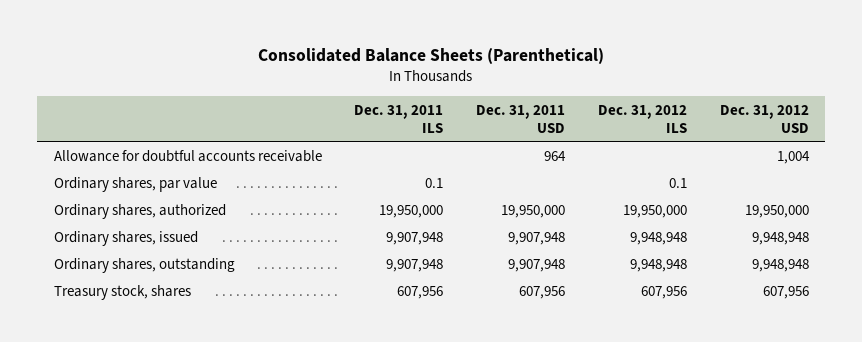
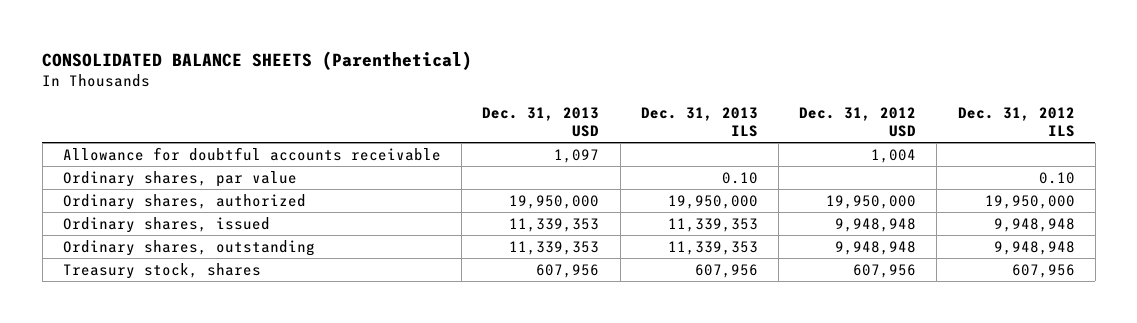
[258,47,605,64] Consolidated Balance Sheets (Parenthetical) -> [42,50,473,70] CONSOLIDATED BALANCE SHEETS (Parenthetical)
[354,104,444,134] Dec. 31, 2011 ILS -> none
[476,104,566,134] Dec. 31, 2011 USD -> none
none -> [482,106,600,138] Dec. 31, 2013 USD
none -> [640,106,758,138] Dec. 31, 2013 ILS
[668,178,687,189] 0.1 -> [1038,171,1075,184] 0.10

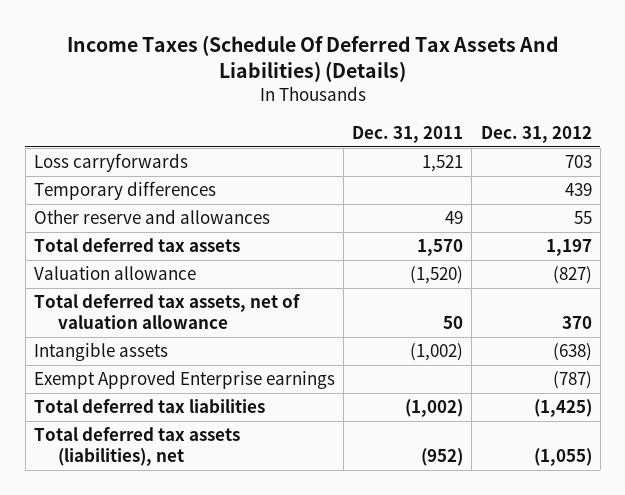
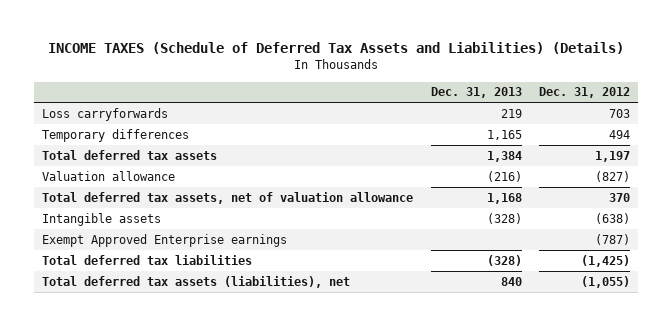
[66,34,559,83] Income Taxes (Schedule Of Deferred Tax Assets And Liabilities) (Details) -> [48,41,625,54] INCOME TAXES (Schedule of Deferred Tax Assets and Liabilities) (Details)
[352,125,464,143] Dec. 31, 2011 -> none
none -> [430,87,522,99] Dec. 31, 2013
[33,209,270,225] Other reserve and allowances -> none
[564,183,592,197] 439 -> [608,129,630,139] 494

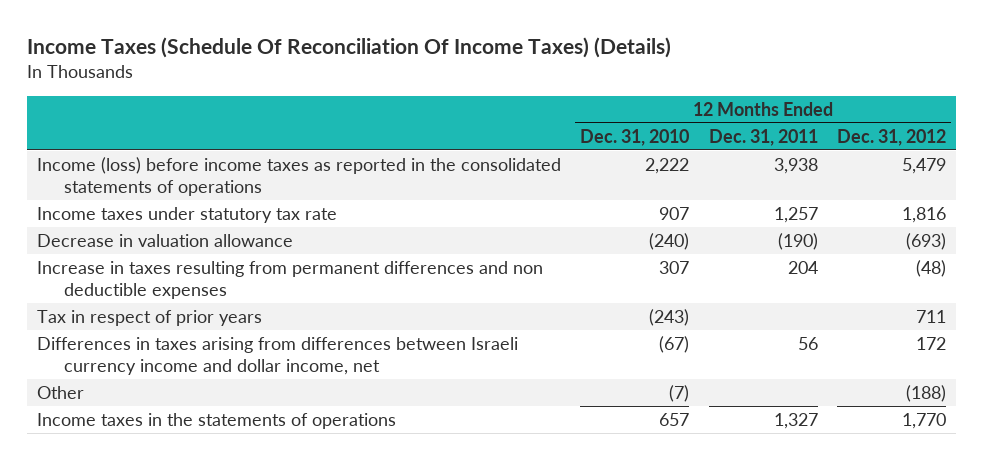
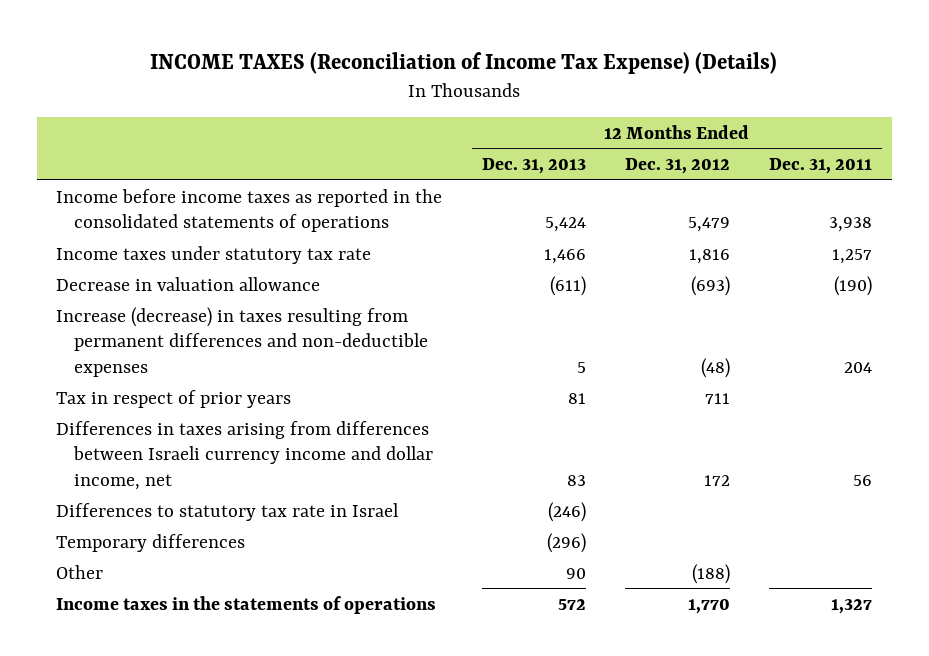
[26,37,671,59] Income Taxes (Schedule Of Reconciliation Of Income Taxes) (Details) -> [150,51,778,74] INCOME TAXES (Reconciliation of Income Tax Expense) (Details)
[580,128,690,146] Dec. 31, 2010 -> none
none -> [481,158,586,175] Dec. 31, 2013
[36,156,561,196] Income (loss) before income taxes as reported in the consolidated statements of operations -> [56,188,443,233] Income before income taxes as reported in the consolidated statements of operations
[36,260,543,299] Increase in taxes resulting from permanent differences and non deductible expenses -> [56,306,428,377] Increase (decrease) in taxes resulting from permanent differences and non-deductible expenses
none -> [56,502,400,521] Differences to statutory tax rate in Israel
none -> [56,533,246,552] Temporary differences

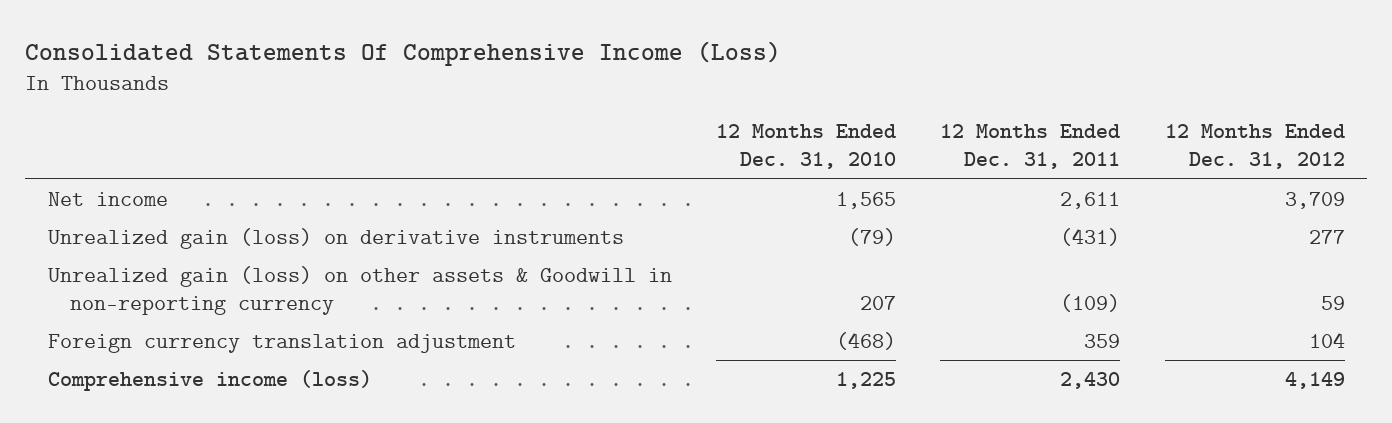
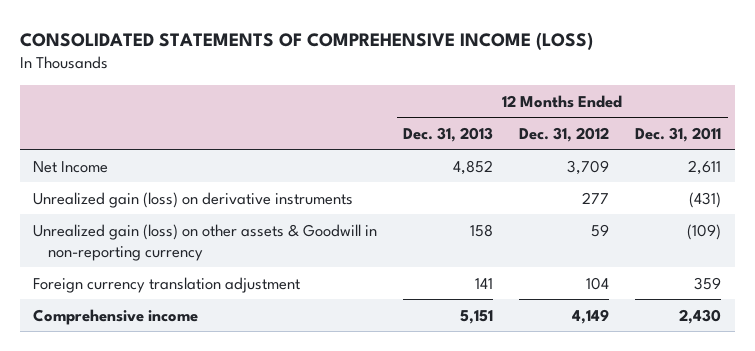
[25,40,782,66] Consolidated Statements Of Comprehensive Income (Loss) -> [20,31,594,50] CONSOLIDATED STATEMENTS OF COMPREHENSIVE INCOME (LOSS)
[715,124,896,170] 12 Months Ended Dec. 31, 2010 -> none
none -> [403,126,494,142] Dec. 31, 2013
[47,191,168,206] Net income -> [33,160,109,173] Net Income
[47,369,372,391] Comprehensive income (loss) -> [33,308,199,325] Comprehensive income

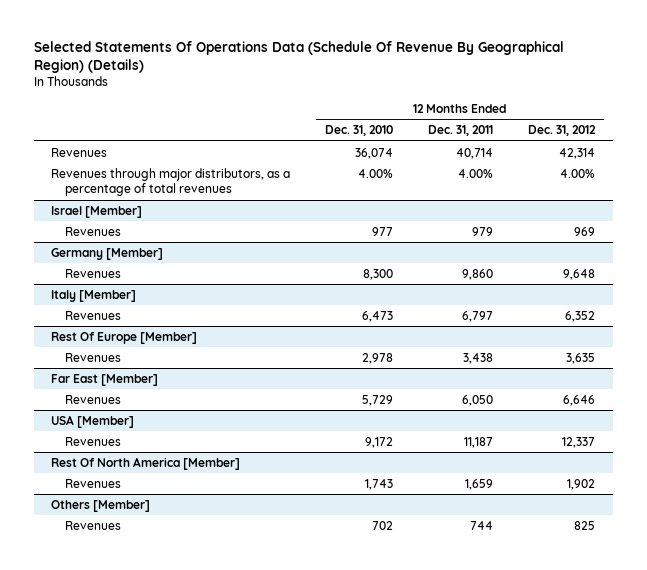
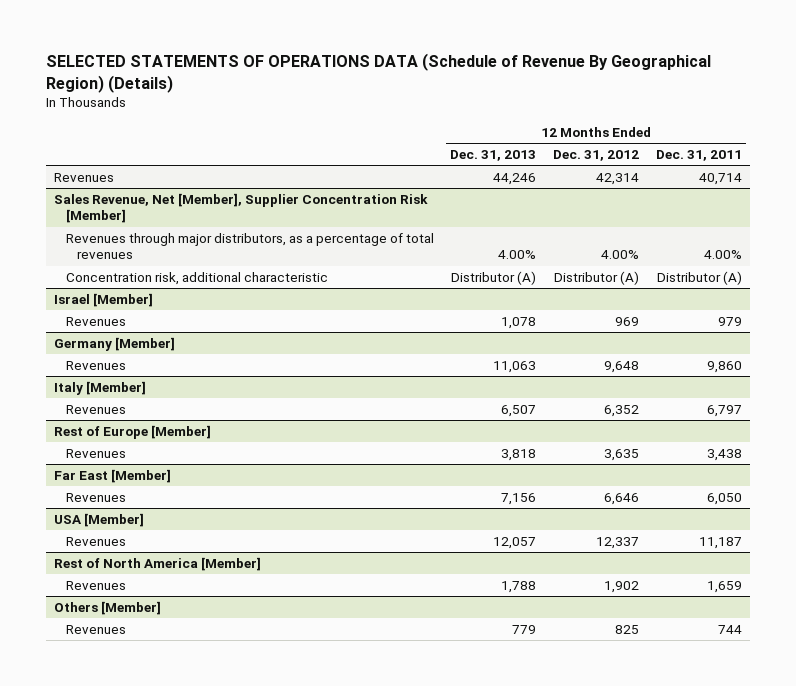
[33,40,564,74] Selected Statements Of Operations Data (Schedule Of Revenue By Geographical Region) (Details) -> [45,53,711,93] SELECTED STATEMENTS OF OPERATIONS DATA (Schedule of Revenue By Geographical Region) (Details)
[325,125,394,137] Dec. 31, 2010 -> none
none -> [450,150,537,162] Dec. 31, 2013
none -> [54,193,429,224] Sales Revenue, Net [Member], Supplier Concentration Risk [Member]
none -> [65,272,328,286] Concentration risk, additional characteristic
[51,331,198,344] Rest Of Europe [Member] -> [54,425,212,440] Rest of Europe [Member]
[51,456,241,470] Rest Of North America [Member] -> [54,557,262,572] Rest of North America [Member]

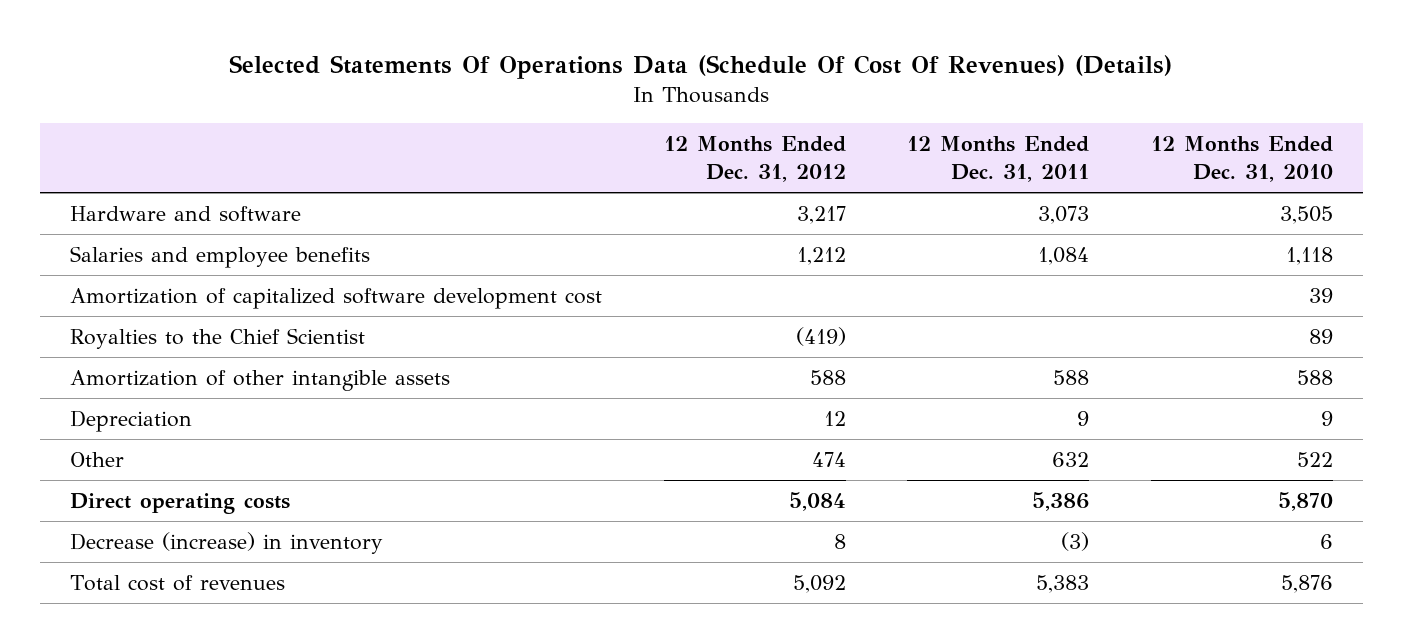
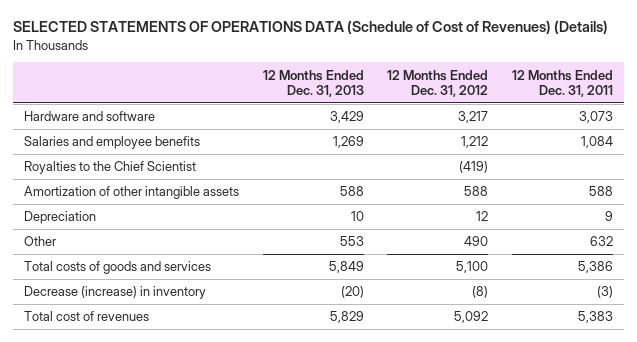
[229,54,1173,79] Selected Statements Of Operations Data (Schedule Of Cost Of Revenues) (Details) -> [12,20,608,35] SELECTED STATEMENTS OF OPERATIONS DATA (Schedule of Cost of Revenues) (Details)
[1150,136,1333,182] 12 Months Ended Dec. 31, 2010 -> none
none -> [262,69,364,97] 12 Months Ended Dec. 31, 2013
[70,287,603,309] Amortization of capitalized software development cost -> none
[70,492,291,514] Direct operating costs -> none
[811,451,846,467] 474 -> [464,236,489,247] 490
none -> [24,261,212,275] Total costs of goods and services
[833,533,846,549] 8 -> [472,286,489,299] (8)

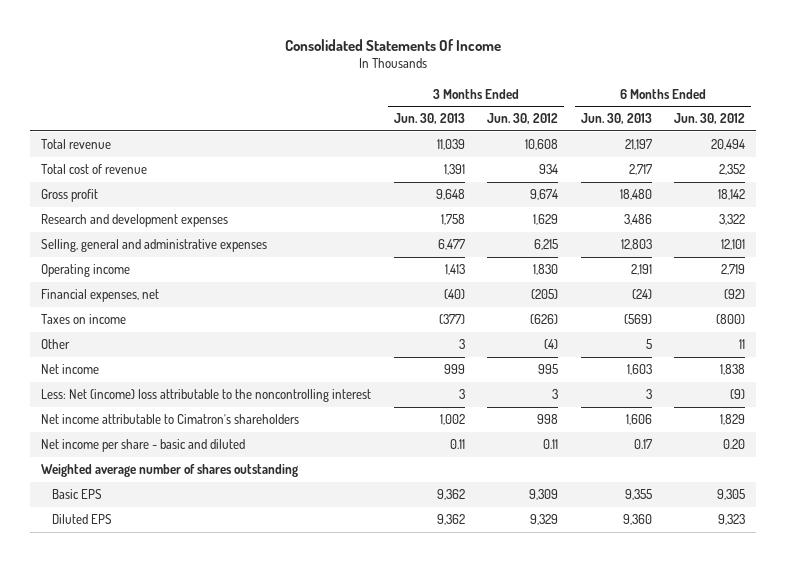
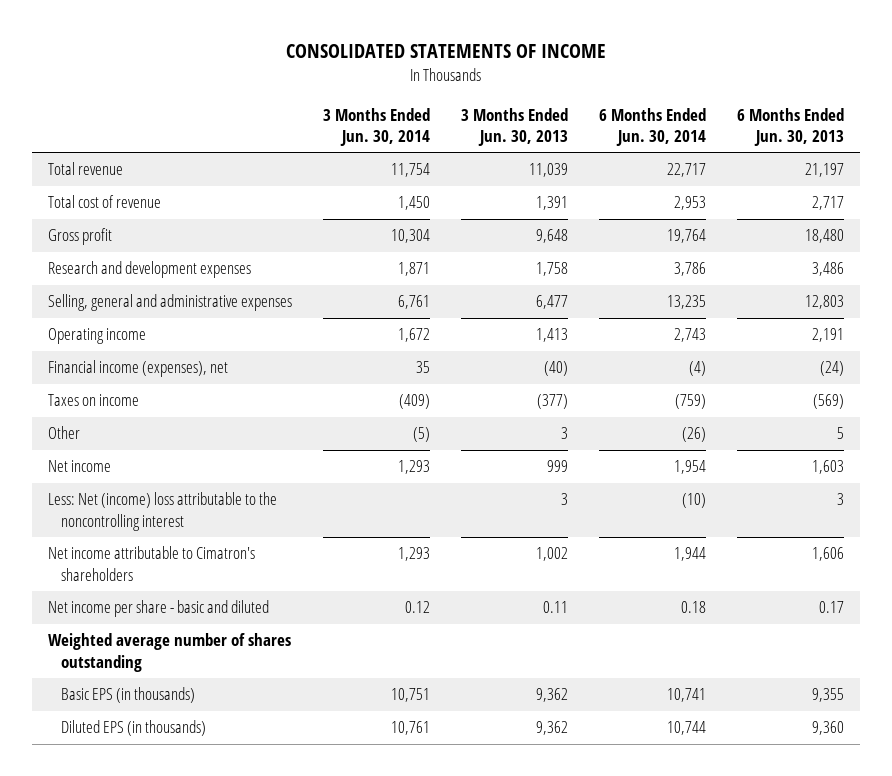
[285,38,502,51] Consolidated Statements Of Income -> [285,44,606,59] CONSOLIDATED STATEMENTS OF INCOME
[487,113,559,125] Jun. 30, 2012 -> none
[674,113,746,125] Jun. 30, 2012 -> none
none -> [322,107,430,147] 3 Months Ended Jun. 30, 2014
none -> [598,107,706,147] 6 Months Ended Jun. 30, 2014
[41,289,160,303] Financial expenses, net -> [47,360,228,378] Financial income (expenses), net
[51,489,102,500] Basic EPS -> [60,687,195,704] Basic EPS (in thousands)
[51,514,112,525] Diluted EPS -> [60,720,206,737] Diluted EPS (in thousands)

